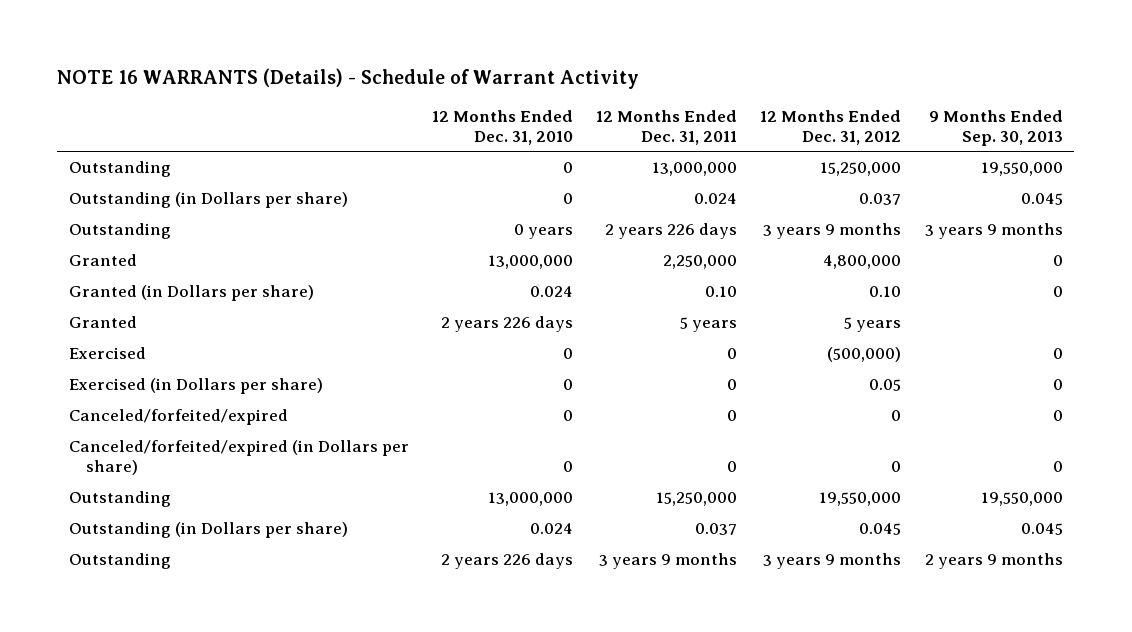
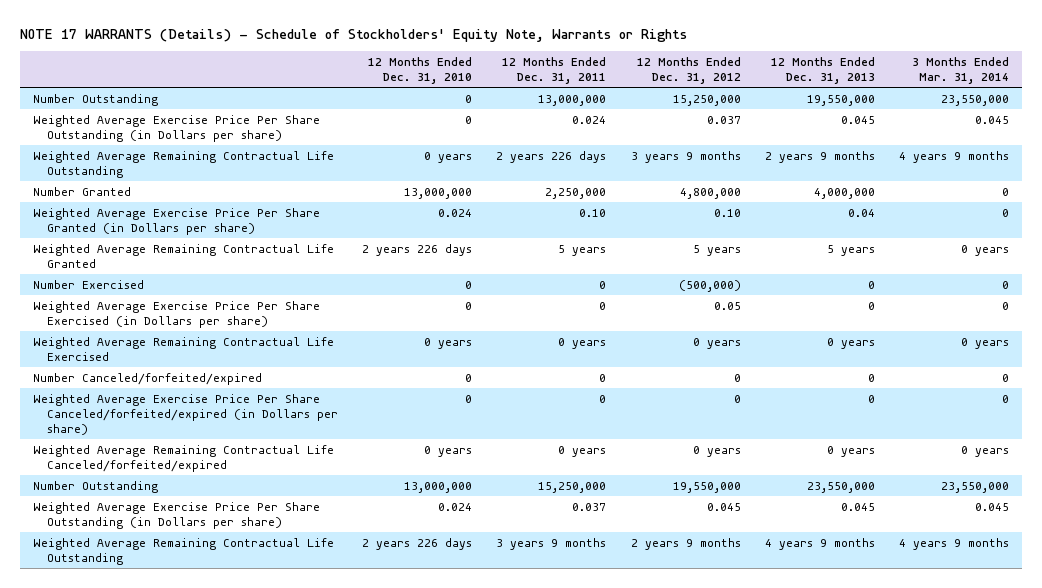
[57,67,640,89] NOTE 16 WARRANTS (Details) - Schedule of Warrant Activity -> [20,29,688,43] NOTE 17 WARRANTS (Details) - Schedule of Stockholders' Equity Note, Warrants or Rights
[928,109,1063,146] 9 Months Ended Sep. 30, 2013 -> none
none -> [771,56,876,84] 12 Months Ended Dec. 31, 2013
none -> [912,56,1010,84] 3 Months Ended Mar. 31, 2014
[68,553,171,570] Outstanding -> none
[68,161,171,178] Outstanding -> [32,93,158,106] Number Outstanding
[68,192,348,209] Outstanding (in Dollars per share) -> [32,114,320,142] Weighted Average Exercise Price Per Share Outstanding (in Dollars per share)
[68,223,171,240] Outstanding -> [32,150,334,178] Weighted Average Remaining Contractual Life Outstanding
[68,254,137,267] Granted -> [32,186,131,196] Number Granted
[68,285,314,302] Granted (in Dollars per share) -> [32,207,320,235] Weighted Average Exercise Price Per Share Granted (in Dollars per share)
[68,316,137,329] Granted -> [32,243,334,268] Weighted Average Remaining Contractual Life Granted
[68,347,146,360] Exercised -> [32,279,144,289] Number Exercised
[68,378,323,395] Exercised (in Dollars per share) -> [32,300,320,328] Weighted Average Exercise Price Per Share Exercised (in Dollars per share)
none -> [32,336,334,361] Weighted Average Remaining Contractual Life Exercised
[68,409,288,426] Canceled/forfeited/expired -> [32,372,262,385] Number Canceled/forfeited/expired
[68,440,409,476] Canceled/forfeited/expired (in Dollars per share) -> [32,393,338,435] Weighted Average Exercise Price Per Share Canceled/forfeited/expired (in Dollars per share)
none -> [32,444,334,472] Weighted Average Remaining Contractual Life Canceled/forfeited/expired
[68,491,171,508] Outstanding -> [32,480,158,493] Number Outstanding
[68,522,348,539] Outstanding (in Dollars per share) -> [32,501,320,529] Weighted Average Exercise Price Per Share Outstanding (in Dollars per share)
none -> [32,537,334,565] Weighted Average Remaining Contractual Life Outstanding

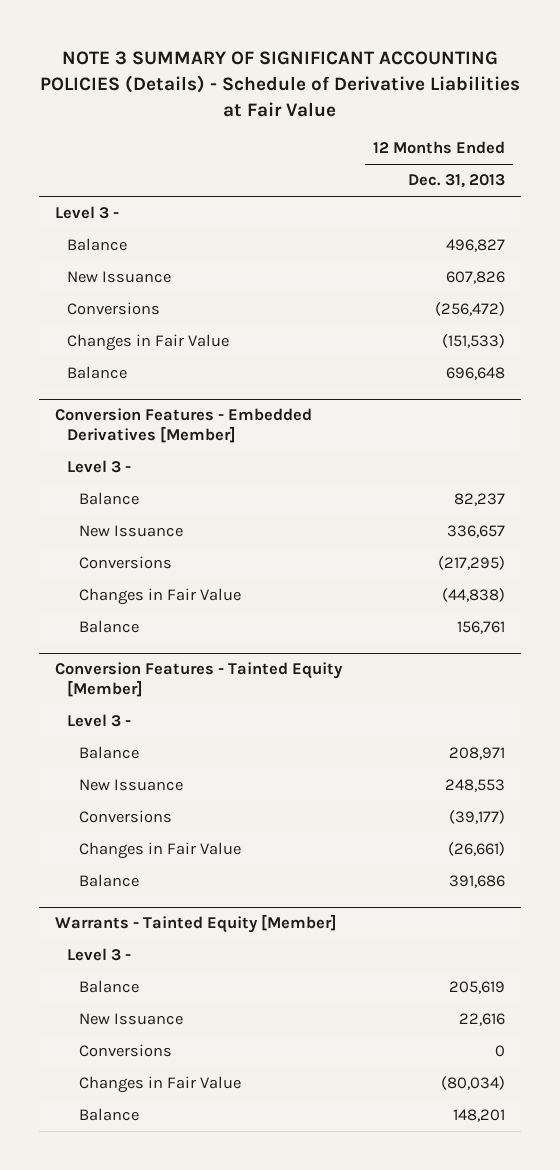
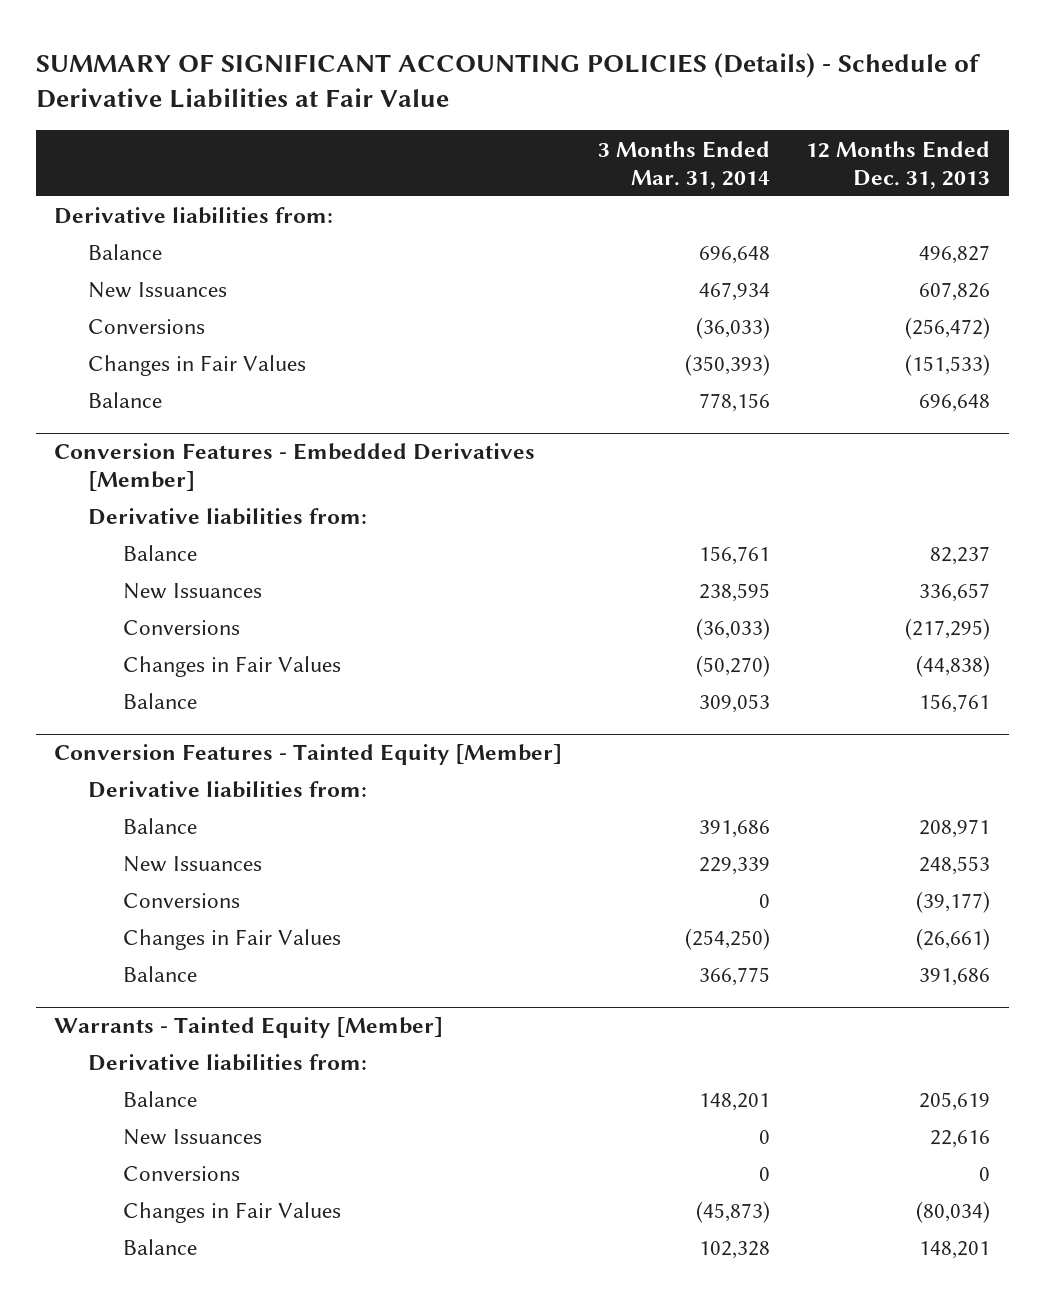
[40,51,521,117] NOTE 3 SUMMARY OF SIGNIFICANT ACCOUNTING POLICIES (Details) - Schedule of Derivative Liabilities at Fair Value -> [35,52,981,109] SUMMARY OF SIGNIFICANT ACCOUNTING POLICIES (Details) - Schedule of Derivative Liabilities at Fair Value
none -> [598,140,771,189] 3 Months Ended Mar. 31, 2014
[54,206,119,220] Level 3 - -> none
none -> [53,207,333,225] Derivative liabilities from:
[66,271,171,284] New Issuance -> [88,282,228,299] New Issuances
[66,334,229,352] Changes in Fair Value -> [88,355,307,377] Changes in Fair Values
[66,460,131,474] Level 3 - -> none
none -> [88,508,368,526] Derivative liabilities from:
[79,525,184,538] New Issuance -> [122,583,262,600] New Issuances
[79,588,242,606] Changes in Fair Value -> [122,656,341,678] Changes in Fair Values
[66,714,131,728] Level 3 - -> none
none -> [88,781,368,799] Derivative liabilities from:
[79,779,184,792] New Issuance -> [122,856,262,873] New Issuances
[79,842,242,860] Changes in Fair Value -> [122,929,341,951] Changes in Fair Values
[66,948,131,962] Level 3 - -> none
none -> [88,1054,368,1072] Derivative liabilities from:
[79,1013,184,1026] New Issuance -> [122,1129,262,1146] New Issuances
[79,1076,242,1094] Changes in Fair Value -> [122,1202,341,1224] Changes in Fair Values

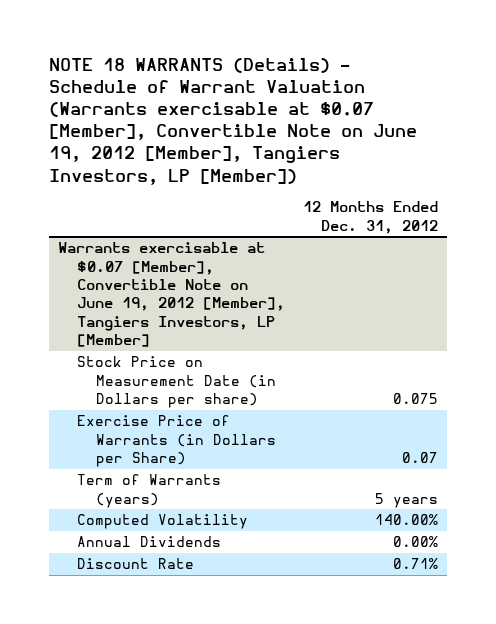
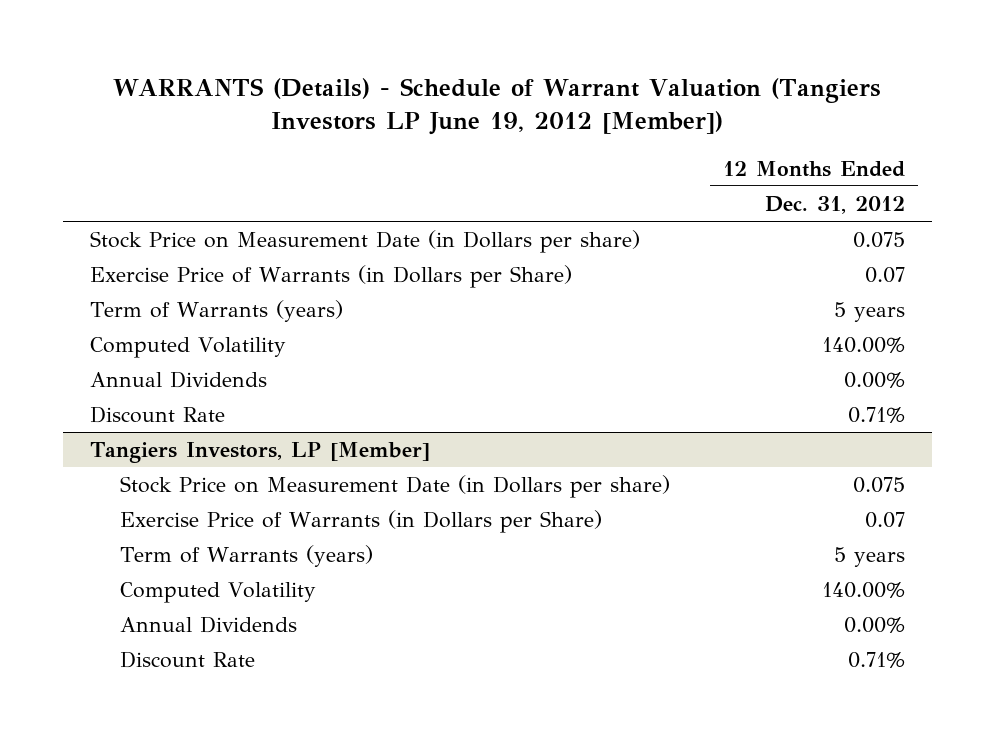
[48,58,417,185] NOTE 18 WARRANTS (Details) - Schedule of Warrant Valuation (Warrants exercisable at $0.07 [Member], Convertible Note on June 19, 2012 [Member], Tangiers Investors, LP [Member]) -> [113,78,882,136] WARRANTS (Details) - Schedule of Warrant Valuation (Tangiers Investors LP June 19, 2012 [Member])
[58,242,285,348] Warrants exercisable at $0.07 [Member], Convertible Note on June 19, 2012 [Member], Tangiers Investors, LP [Member] -> none
none -> [89,442,430,464] Tangiers Investors, LP [Member]
none -> [119,475,670,499] Stock Price on Measurement Date (in Dollars per share)
none -> [119,510,602,534] Exercise Price of Warrants (in Dollars per Share)
none -> [119,545,373,568] Term of Warrants (years)
none -> [119,582,316,604] Computed Volatility
none -> [119,616,297,634] Annual Dividends
none -> [119,651,255,669] Discount Rate

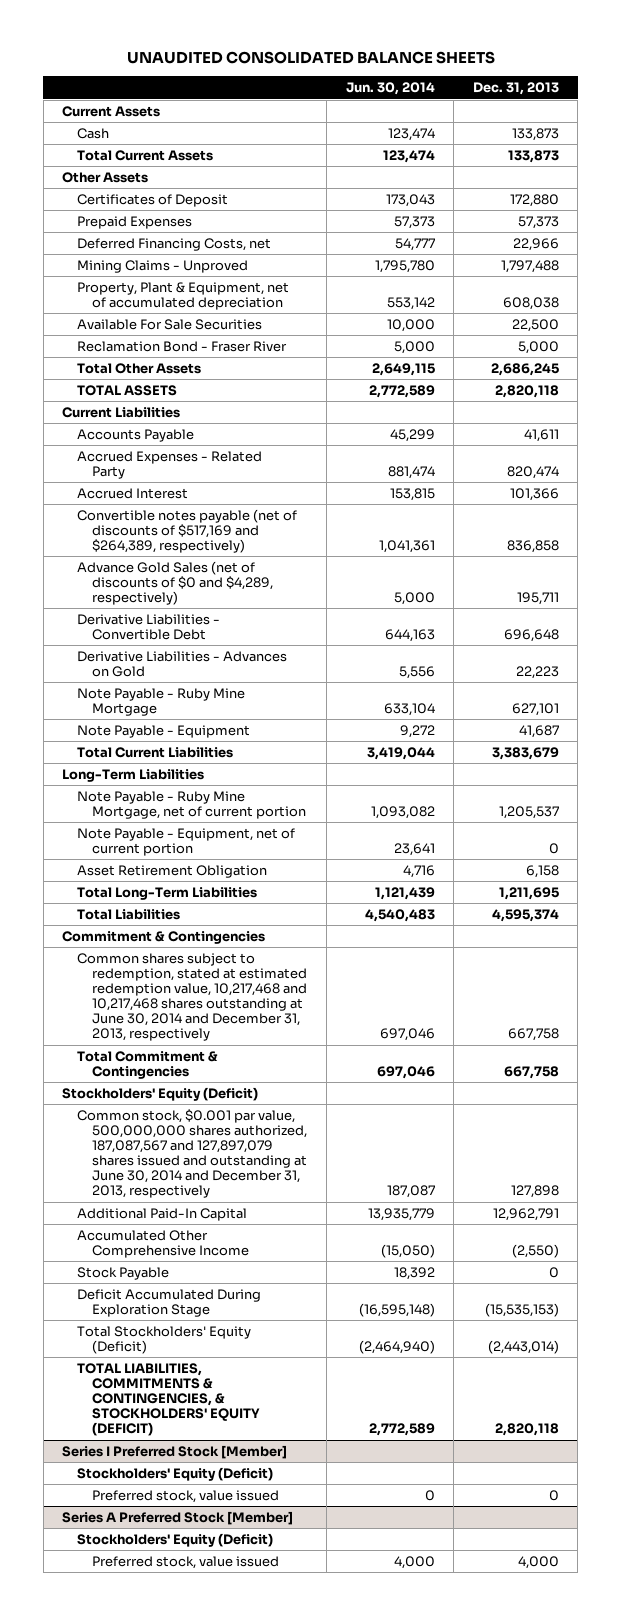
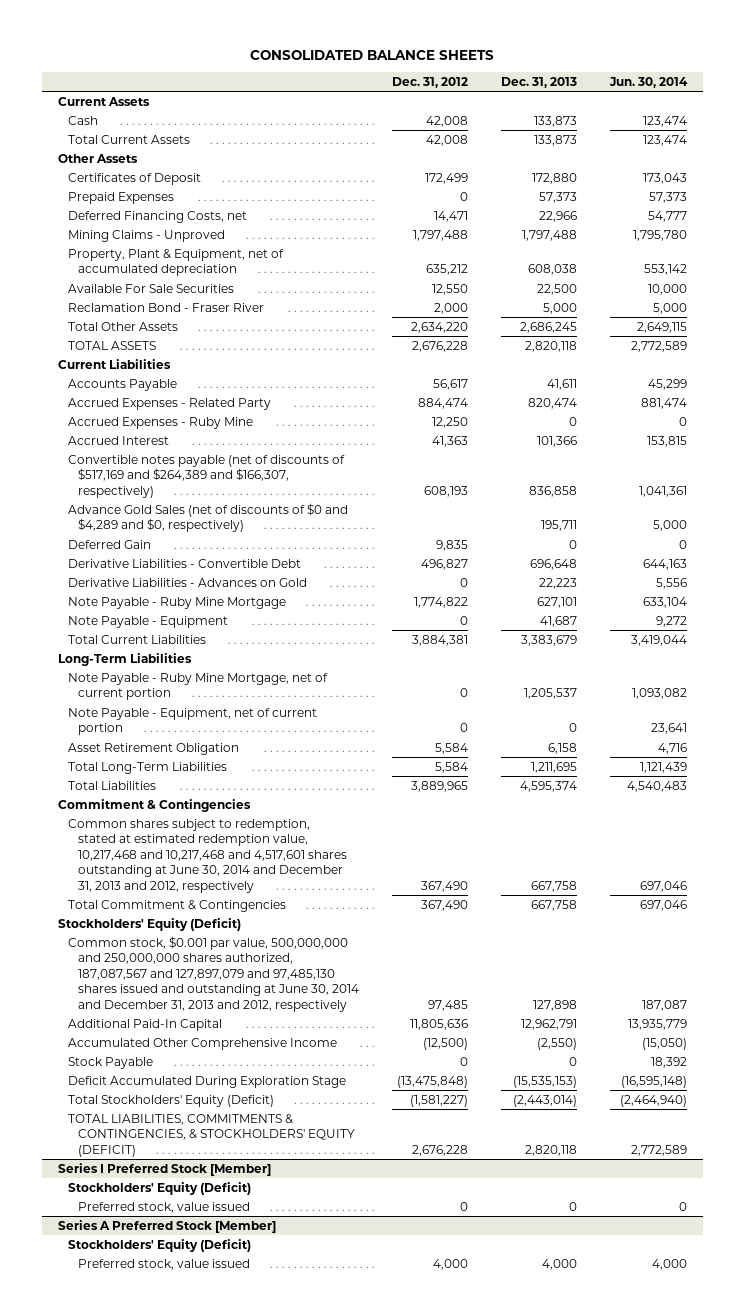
[126,51,495,65] UNAUDITED CONSOLIDATED BALANCE SHEETS -> [250,50,495,61] CONSOLIDATED BALANCE SHEETS
none -> [391,76,468,88] Dec. 31, 2012
none -> [67,416,253,429] Accrued Expenses - Ruby Mine
[77,508,298,554] Convertible notes payable (net of discounts of $517,169 and $264,389, respectively) -> [67,454,345,498] Convertible notes payable (net of discounts of $517,169 and $264,389 and $166,307, respectively)
[77,560,274,606] Advance Gold Sales (net of discounts of $0 and $4,289, respectively) -> [67,502,348,533] Advance Gold Sales (net of discounts of $0 and $4,289 and $0, respectively)
none -> [67,539,151,549] Deferred Gain
[77,952,308,1042] Common shares subject to redemption, stated at estimated redemption value, 10,217,468 and 10,217,468 shares outstanding at June 30, 2014 and December 31, 2013, respectively -> [67,818,347,893] Common shares subject to redemption, stated at estimated redemption value, 10,217,468 and 10,217,468 and 4,517,601 shares outstanding at June 30, 2014 and December 31, 2013 and 2012, respectively
[77,1108,308,1199] Common stock, $0.001 par value, 500,000,000 shares authorized, 187,087,567 and 127,897,079 shares issued and outstanding at June 30, 2014 and December 31, 2013, respectively -> [67,935,359,1012] Common stock, $0.001 par value, 500,000,000 and 250,000,000 shares authorized, 187,087,567 and 127,897,079 and 97,485,130 shares issued and outstanding at June 30, 2014 and December 31, 2013 and 2012, respectively

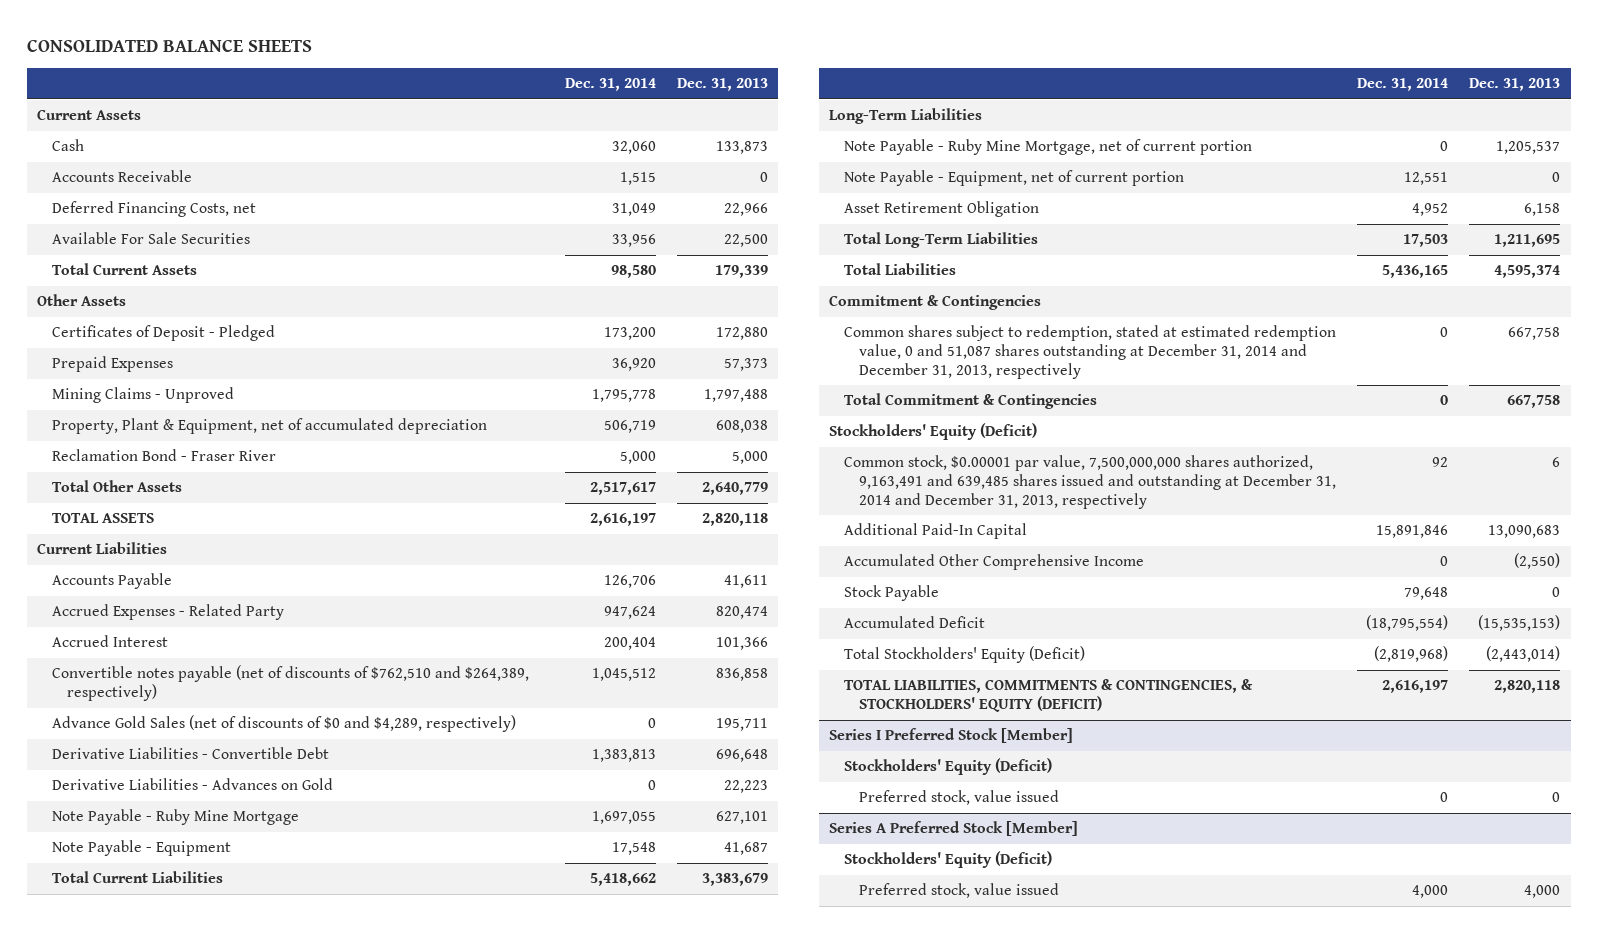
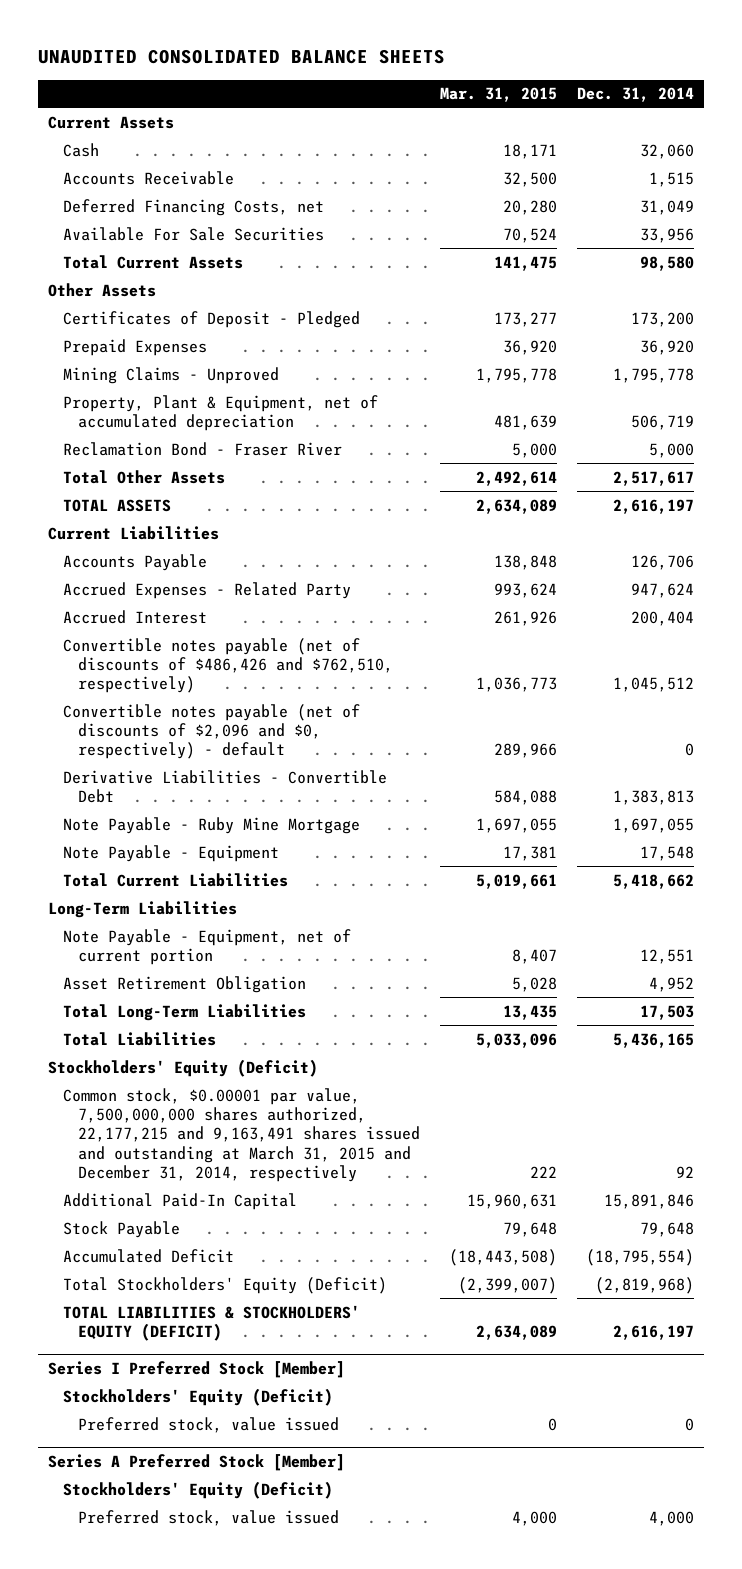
[26,38,312,52] CONSOLIDATED BALANCE SHEETS -> [38,49,446,65] UNAUDITED CONSOLIDATED BALANCE SHEETS
[676,78,768,92] Dec. 31, 2013 -> none
none -> [439,87,557,103] Mar. 31, 2015
[51,715,516,733] Advance Gold Sales (net of discounts of $0 and $4,289, respectively) -> none
[51,665,529,702] Convertible notes payable (net of discounts of $762,510 and $264,389, respectively) -> [62,637,393,694] Convertible notes payable (net of discounts of $486,426 and $762,510, respectively)
none -> [62,703,360,760] Convertible notes payable (net of discounts of $2,096 and $0, respectively) - default
[51,778,333,791] Derivative Liabilities - Advances on Gold -> none
[844,139,1253,156] Note Payable - Ruby Mine Mortgage, net of current portion -> none
[829,295,1042,311] Commitment & Contingencies -> none
[844,325,1337,379] Common shares subject to redemption, stated at estimated redemption value, 0 and 51,087 shares outstanding at December 31, 2014 and December 31, 2013, respectively -> none
[844,393,1098,410] Total Commitment & Contingencies -> none
[844,455,1337,509] Common stock, $0.00001 par value, 7,500,000,000 shares authorized, 9,163,491 and 639,485 shares issued and outstanding at December 31, 2014 and December 31, 2013, respectively -> [62,1087,420,1183] Common stock, $0.00001 par value, 7,500,000,000 shares authorized, 22,177,215 and 9,163,491 shares issued and outstanding at March 31, 2015 and December 31, 2014, respectively
[844,554,1145,571] Accumulated Other Comprehensive Income -> none
[844,679,1254,713] TOTAL LIABILITIES, COMMITMENTS & CONTINGENCIES, & STOCKHOLDERS' EQUITY (DEFICIT) -> [62,1304,360,1341] TOTAL LIABILITIES & STOCKHOLDERS' EQUITY (DEFICIT)

